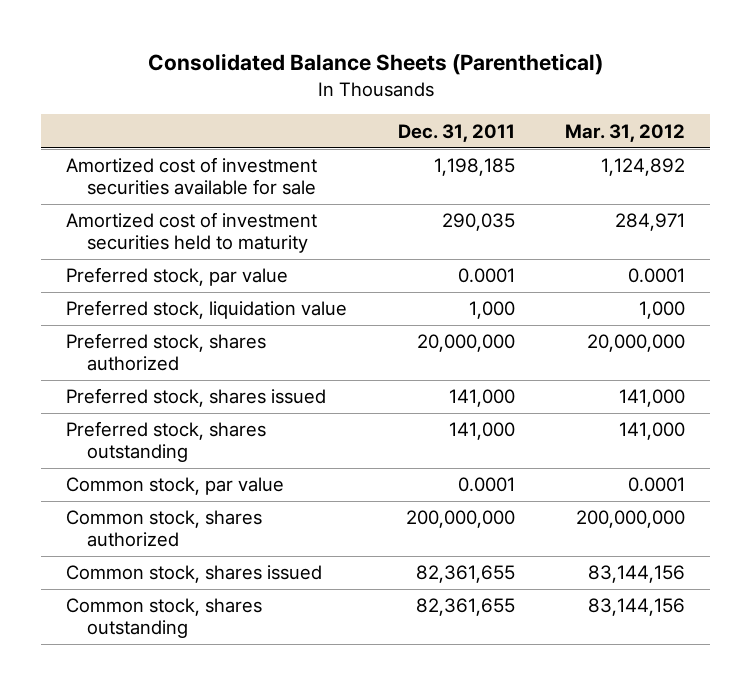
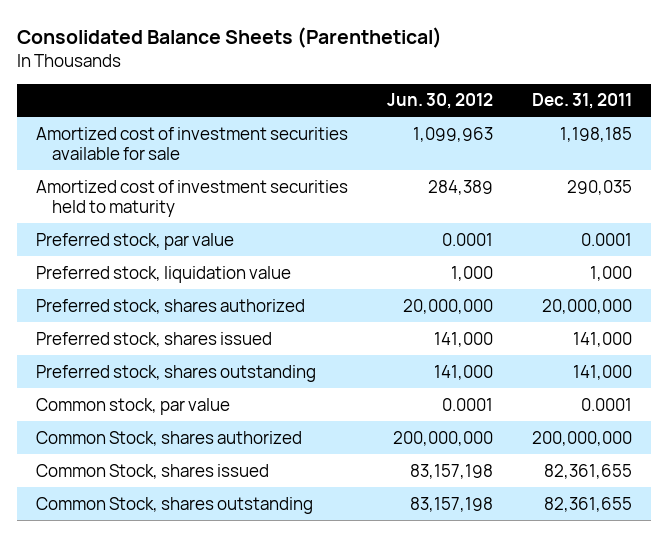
[565,123,686,142] Mar. 31, 2012 -> none
none -> [387,93,494,110] Jun. 30, 2012
[66,510,263,548] Common stock, shares authorized -> [36,430,303,446] Common Stock, shares authorized
[66,565,323,584] Common stock, shares issued -> [36,463,270,479] Common Stock, shares issued
[66,598,263,639] Common stock, shares outstanding -> [36,496,314,514] Common Stock, shares outstanding

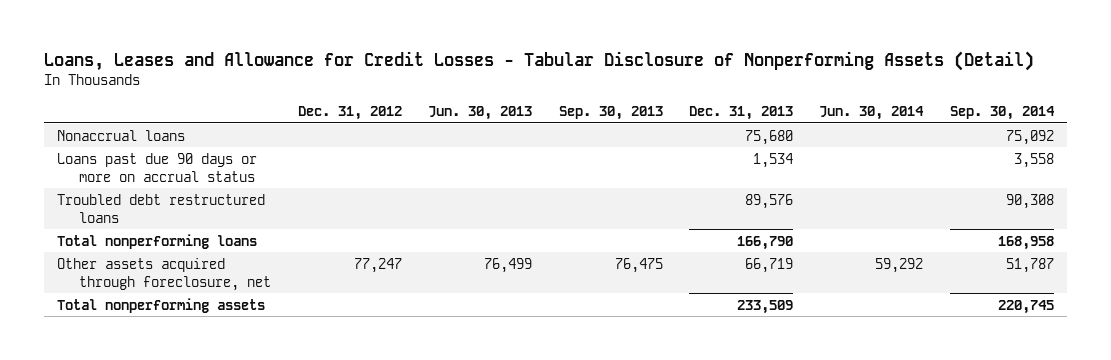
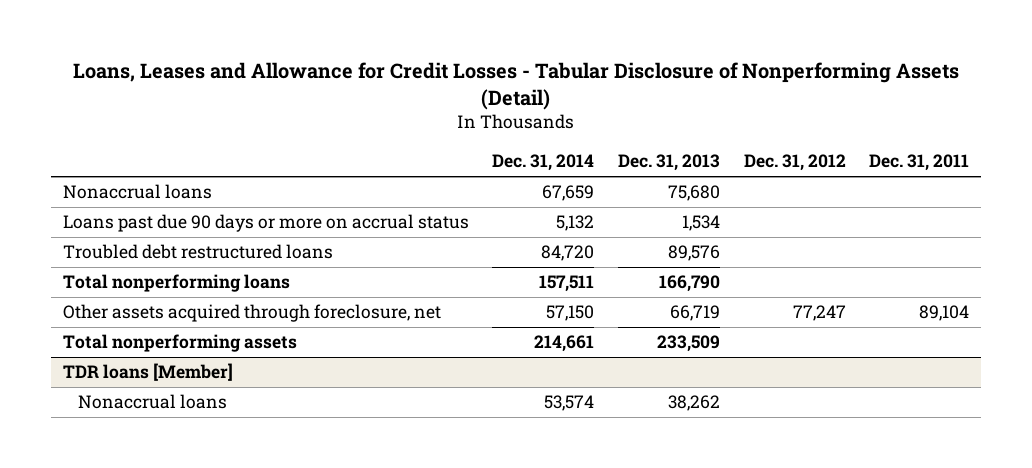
[428,105,533,120] Jun. 30, 2013 -> none
[558,105,663,120] Sep. 30, 2013 -> none
[819,105,925,120] Jun. 30, 2014 -> none
[949,105,1055,120] Sep. 30, 2014 -> none
none -> [492,154,595,172] Dec. 31, 2014
none -> [869,154,970,172] Dec. 31, 2011
none -> [62,363,233,382] TDR loans [Member]
none -> [77,394,227,410] Nonaccrual loans

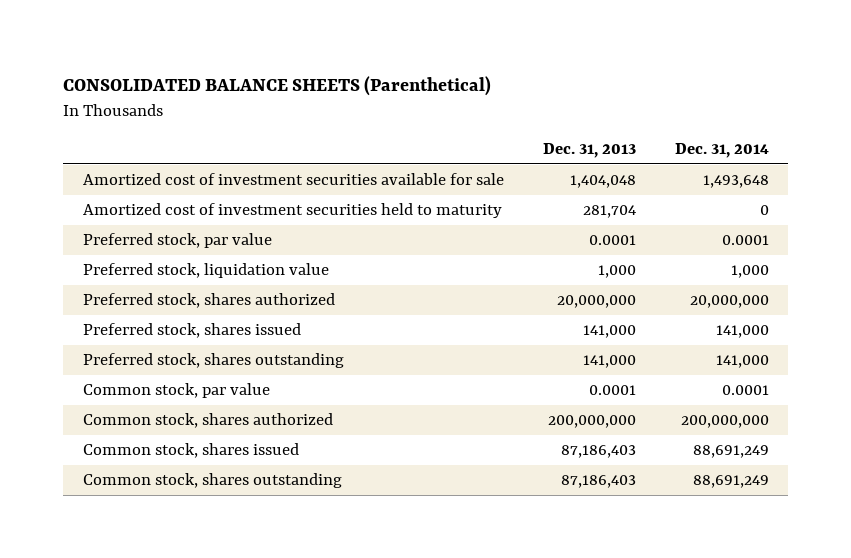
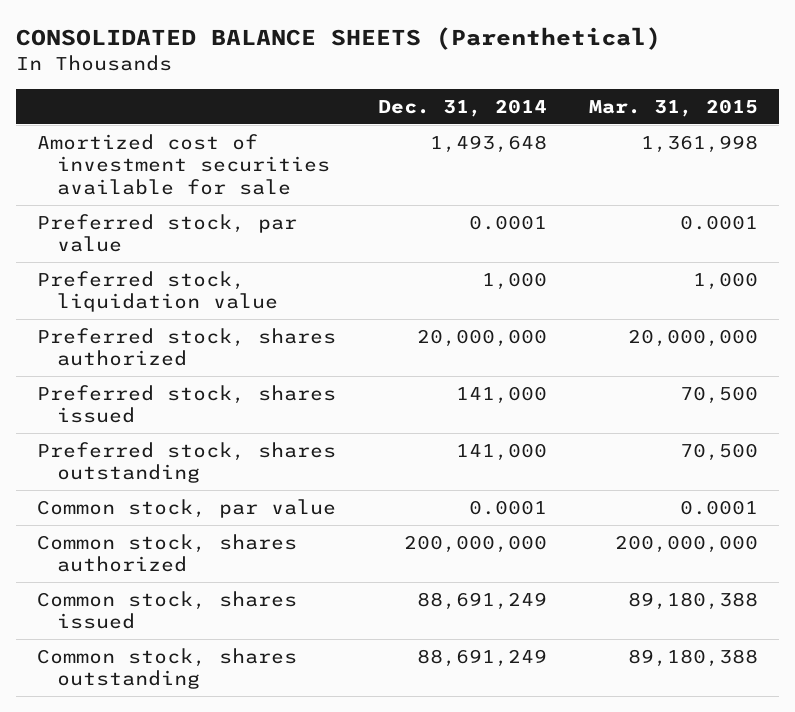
[542,143,636,159] Dec. 31, 2013 -> none
none -> [588,99,758,118] Mar. 31, 2015
[82,202,502,218] Amortized cost of investment securities held to maturity -> none

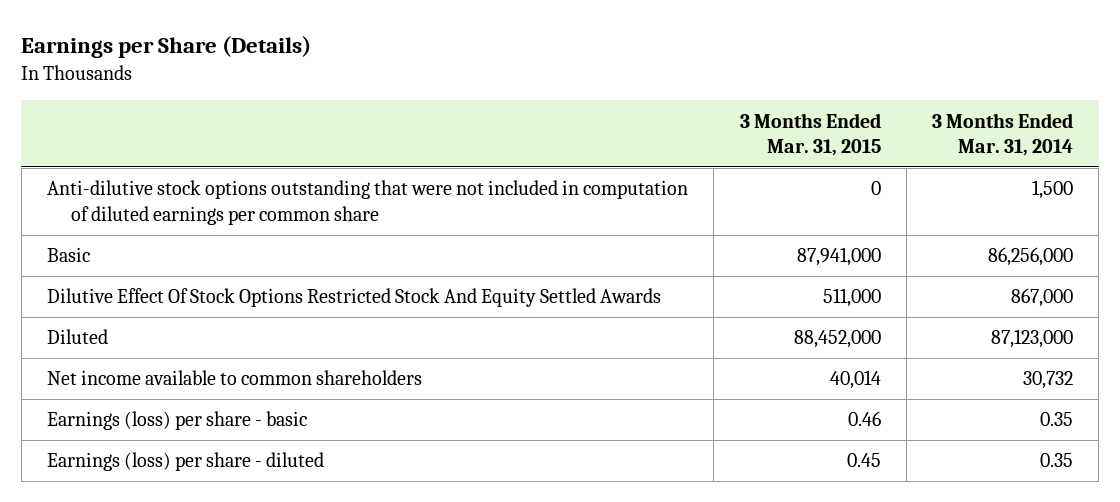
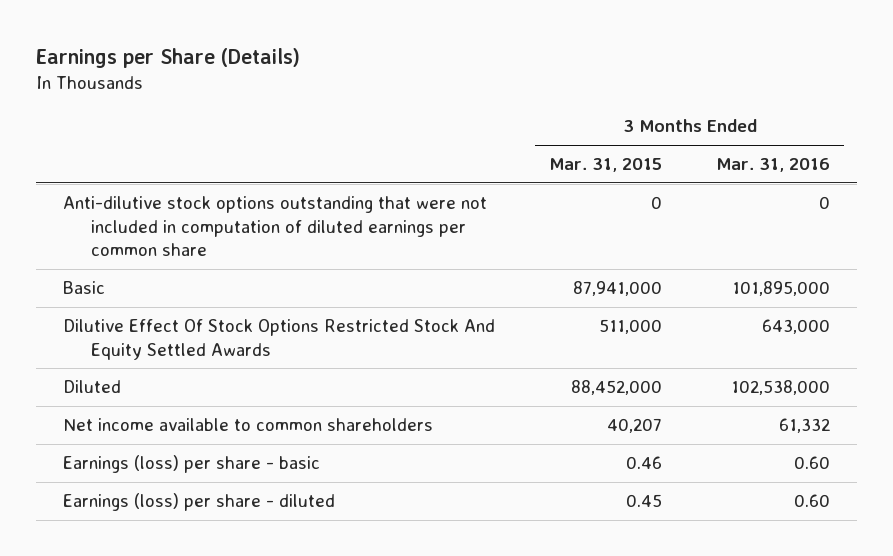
[931,112,1073,157] 3 Months Ended Mar. 31, 2014 -> none
none -> [716,158,831,173] Mar. 31, 2016
[829,370,881,390] 40,014 -> [606,418,662,434] 40,207

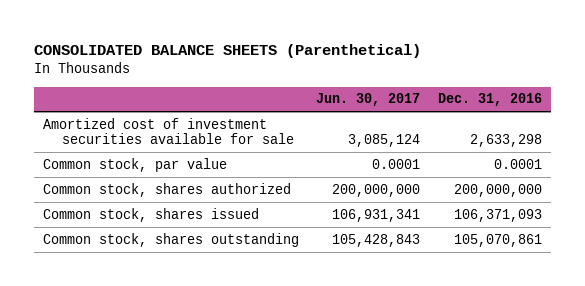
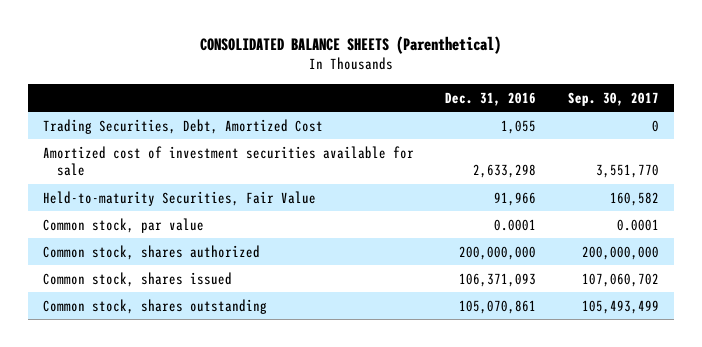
[316,93,421,107] Jun. 30, 2017 -> none
none -> [567,91,659,106] Sep. 30, 2017
none -> [43,118,324,134] Trading Securities, Debt, Amortized Cost
none -> [43,190,317,206] Held-to-maturity Securities, Fair Value

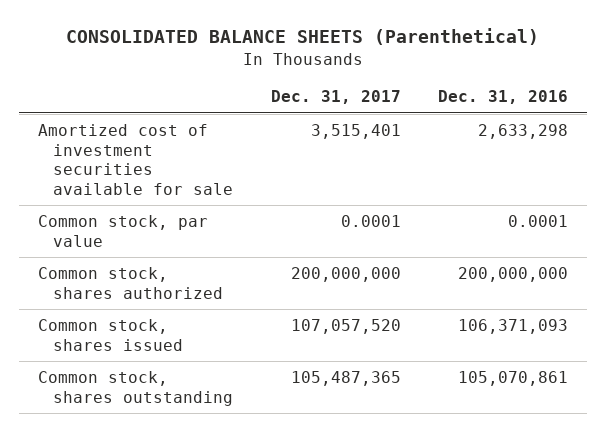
[567,91,659,106] Sep. 30, 2017 -> none
none -> [270,90,401,105] Dec. 31, 2017
[43,118,324,134] Trading Securities, Debt, Amortized Cost -> none
[43,190,317,206] Held-to-maturity Securities, Fair Value -> none

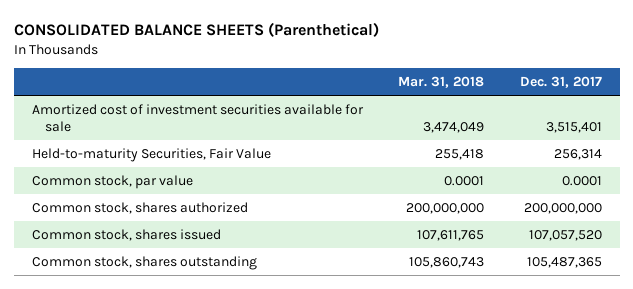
[438,90,569,105] Dec. 31, 2016 -> none
none -> [398,76,485,89] Mar. 31, 2018
none -> [31,147,271,162] Held-to-maturity Securities, Fair Value

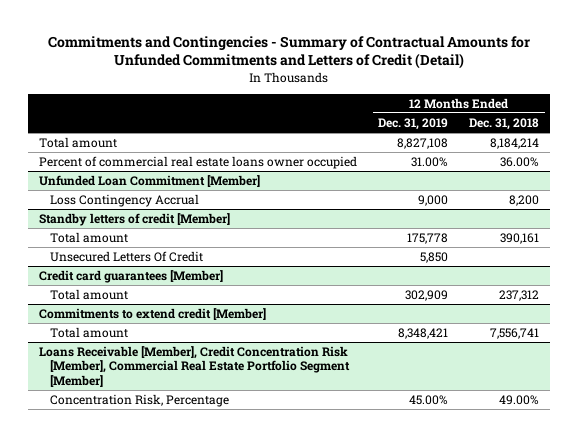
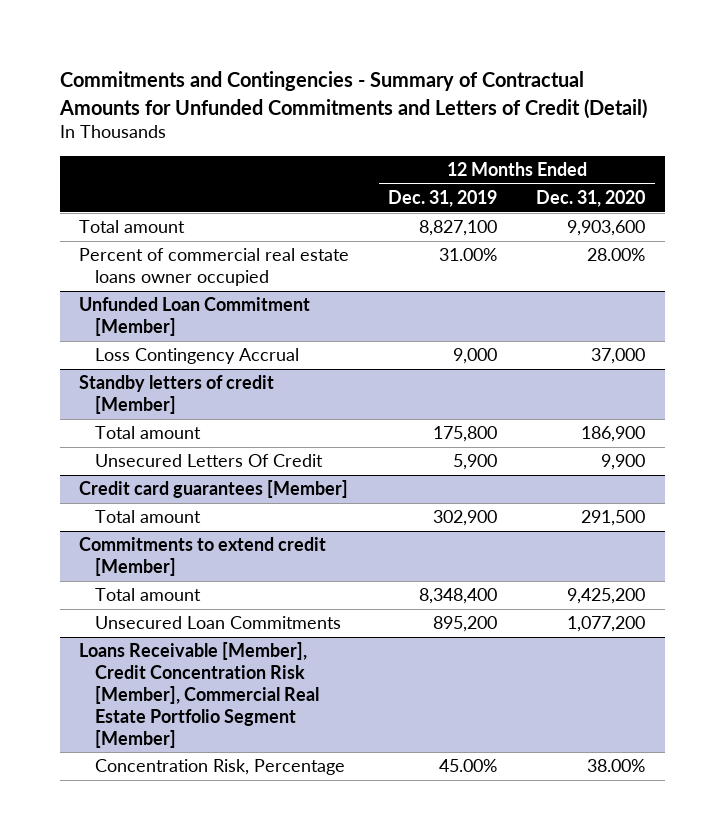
[469,117,540,130] Dec. 31, 2018 -> none
none -> [536,190,646,208] Dec. 31, 2020
[396,137,448,149] 8,827,108 -> [419,220,498,237] 8,827,100
[406,232,448,244] 175,778 -> [433,426,498,443] 175,800
[419,251,448,263] 5,850 -> [453,454,498,471] 5,900
[404,289,448,301] 302,909 -> [433,510,498,527] 302,900
[397,327,448,339] 8,348,421 -> [419,588,498,605] 8,348,400
none -> [95,616,342,630] Unsecured Loan Commitments

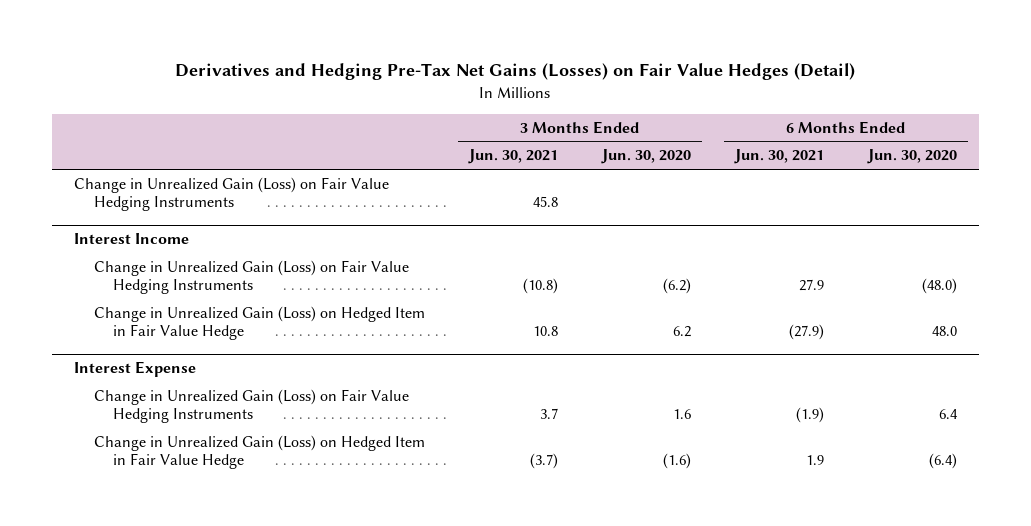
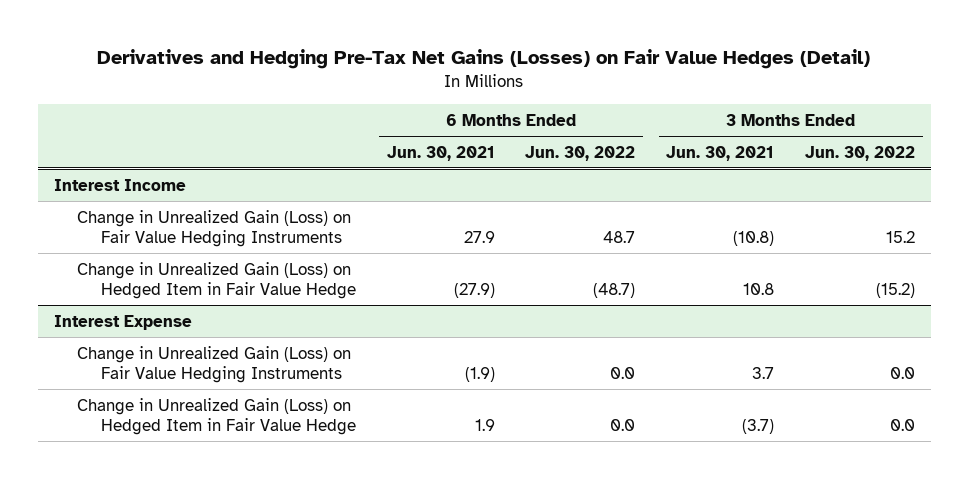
[600,149,691,165] Jun. 30, 2020 -> none
[866,149,957,165] Jun. 30, 2020 -> none
none -> [525,145,636,161] Jun. 30, 2022
none -> [805,145,916,161] Jun. 30, 2022
[73,177,389,212] Change in Unrealized Gain (Loss) on Fair Value Hedging Instruments -> none

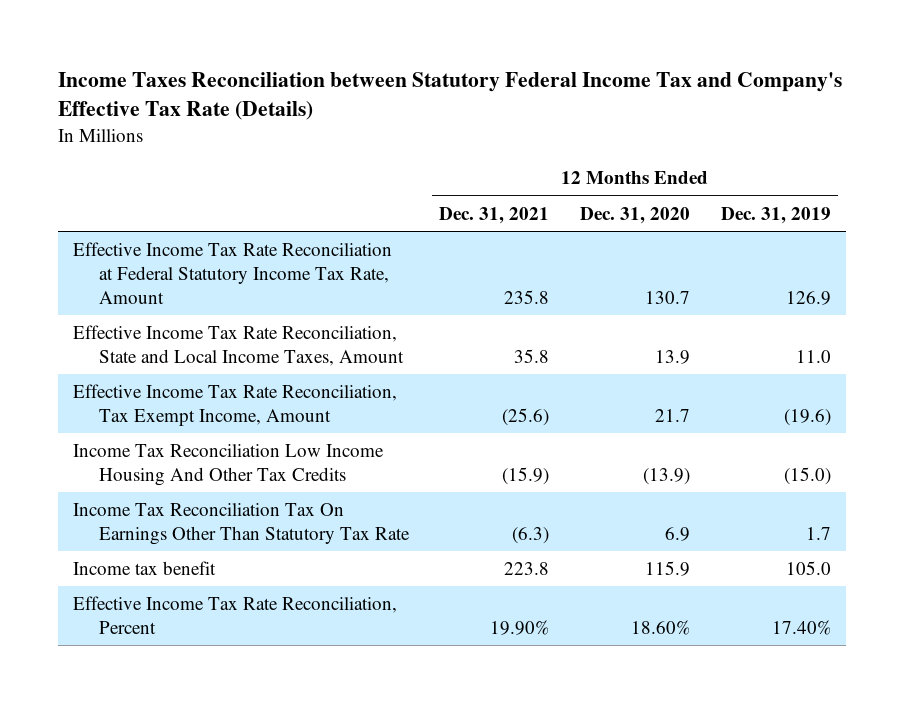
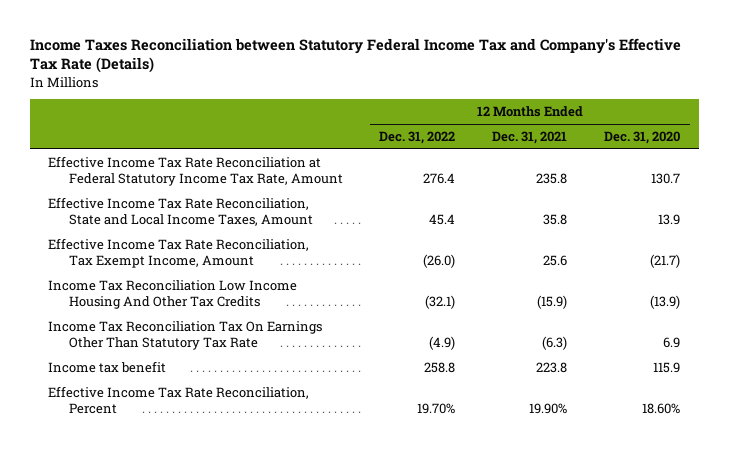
[720,206,831,224] Dec. 31, 2019 -> none
none -> [379,131,456,145] Dec. 31, 2022
[502,407,550,426] (25.6) -> [543,255,568,267] 25.6
[655,408,691,422] 21.7 -> [650,254,681,269] (21.7)

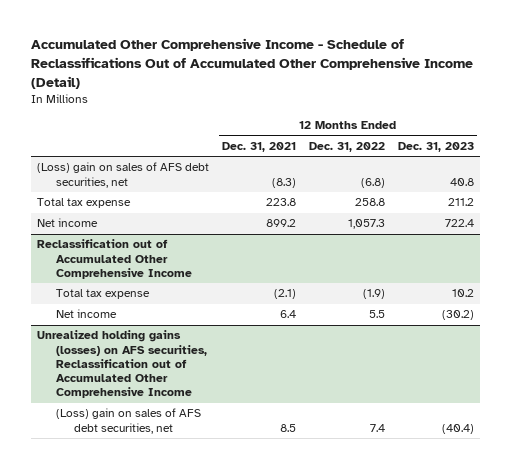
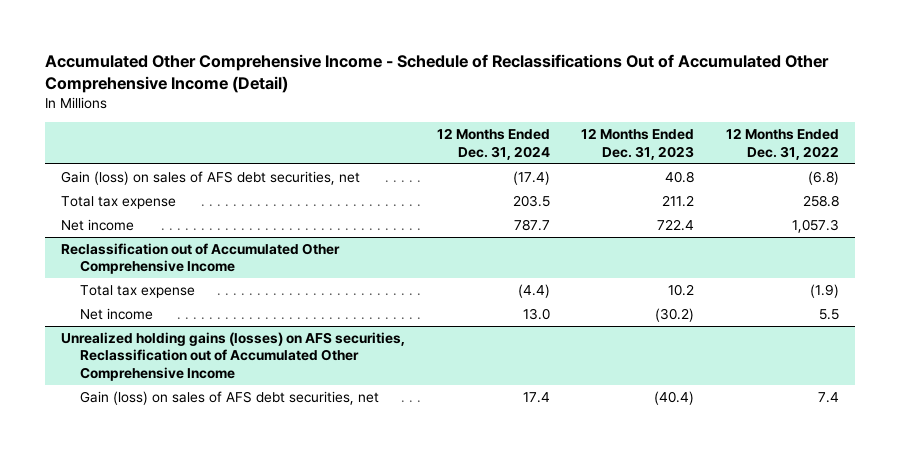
[222,142,297,153] Dec. 31, 2021 -> none
none -> [436,128,550,160] 12 Months Ended Dec. 31, 2024
[37,162,210,188] (Loss) gain on sales of AFS debt securities, net -> [60,170,360,185] Gain (loss) on sales of AFS debt securities, net
[55,408,201,434] (Loss) gain on sales of AFS debt securities, net -> [80,390,380,405] Gain (loss) on sales of AFS debt securities, net

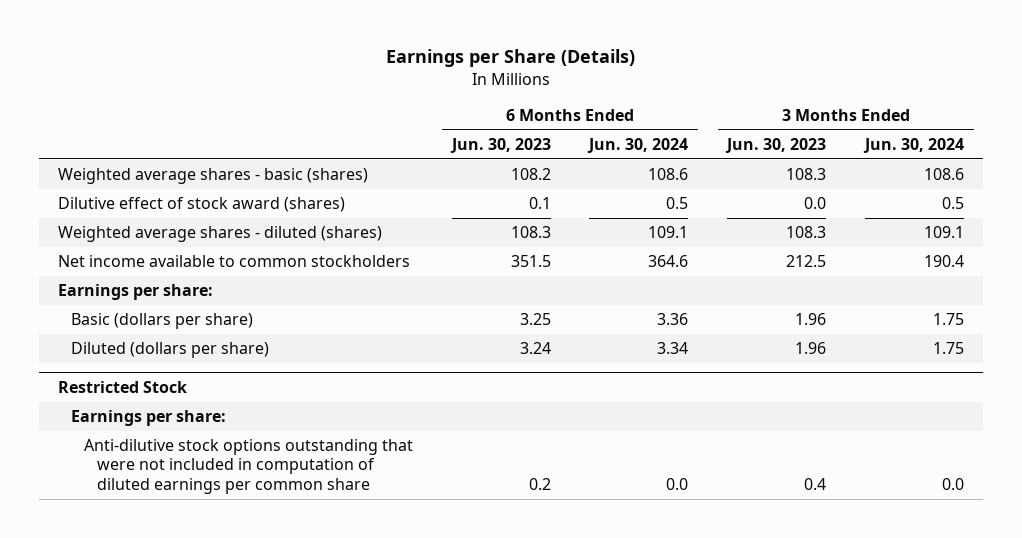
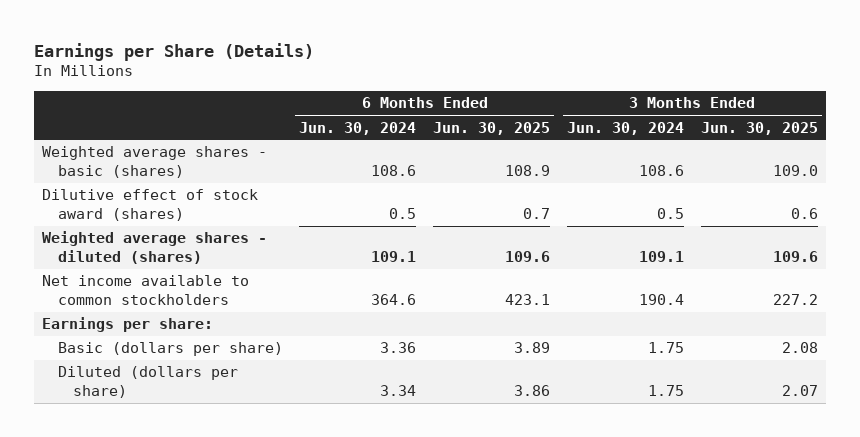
[449,137,551,153] Jun. 30, 2023 -> none
[725,137,827,153] Jun. 30, 2023 -> none
none -> [433,121,551,135] Jun. 30, 2025
none -> [700,121,818,135] Jun. 30, 2025
[57,380,187,393] Restricted Stock -> none
[70,410,226,427] Earnings per share: -> none
[83,439,413,494] Anti-dilutive stock options outstanding that were not included in computation of diluted earnings per common share -> none

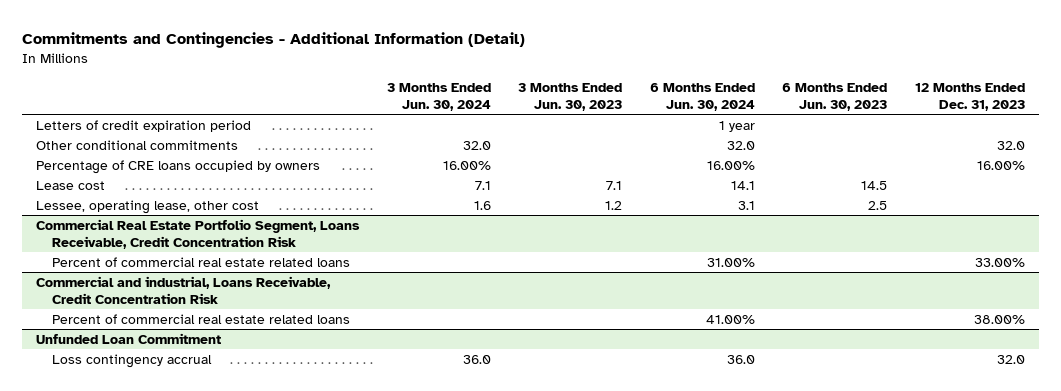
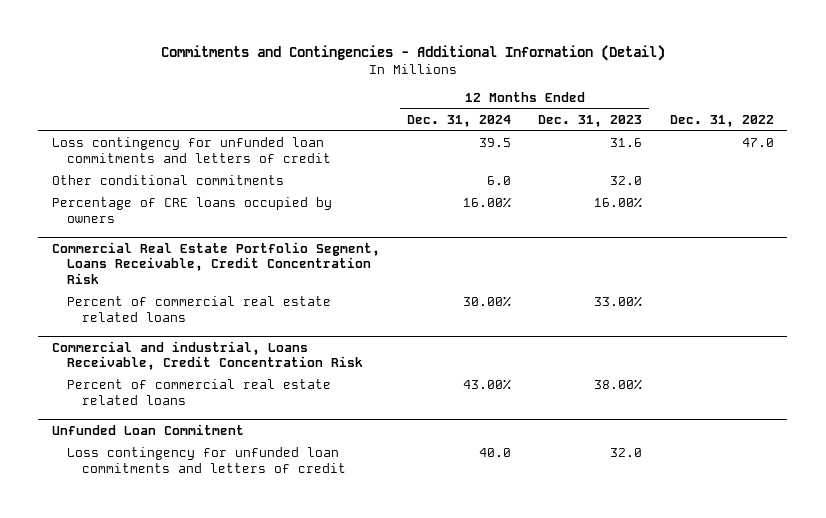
[386,83,491,111] 3 Months Ended Jun. 30, 2024 -> none
[518,83,623,111] 3 Months Ended Jun. 30, 2023 -> none
[649,83,755,111] 6 Months Ended Jun. 30, 2024 -> none
[782,83,888,111] 6 Months Ended Jun. 30, 2023 -> none
none -> [407,114,512,127] Dec. 31, 2024
none -> [669,114,774,127] Dec. 31, 2022
[36,119,252,132] Letters of credit expiration period -> none
none -> [51,137,331,163] Loss contingency for unfunded loan commitments and letters of credit
[36,180,106,190] Lease cost -> none
[36,199,260,214] Lessee, operating lease, other cost -> none
[51,353,212,368] Loss contingency accrual -> none
none -> [66,447,347,473] Loss contingency for unfunded loan commitments and letters of credit

